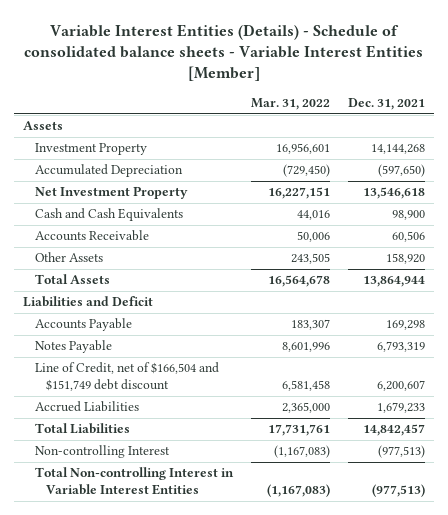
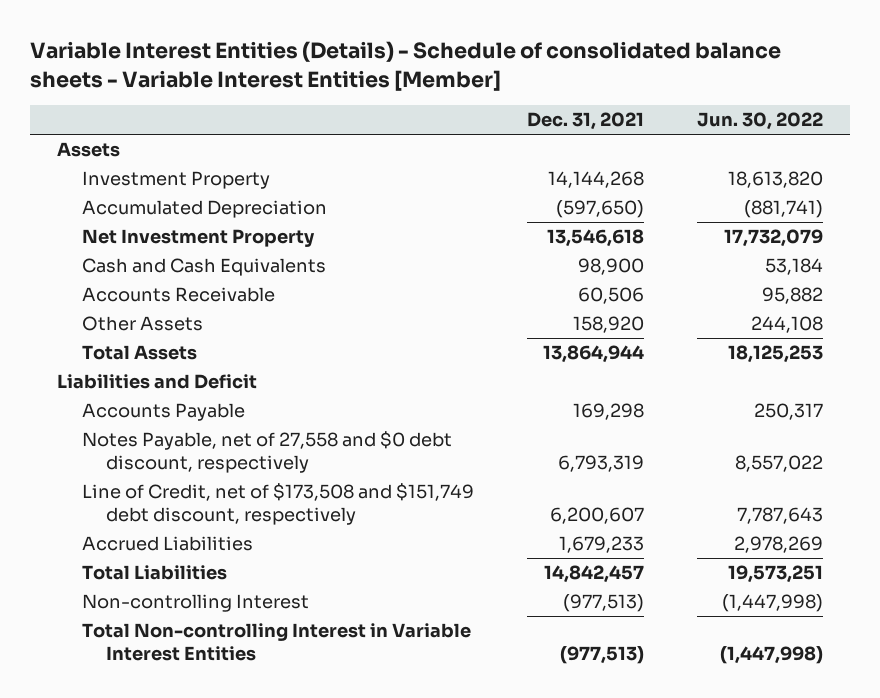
[250,98,330,111] Mar. 31, 2022 -> none
none -> [696,112,823,131] Jun. 30, 2022
[34,340,112,354] Notes Payable -> [81,431,452,474] Notes Payable, net of 27,558 and $0 debt discount, respectively
[34,362,219,392] Line of Credit, net of $166,504 and $151,749 debt discount -> [81,483,474,526] Line of Credit, net of $173,508 and $151,749 debt discount, respectively

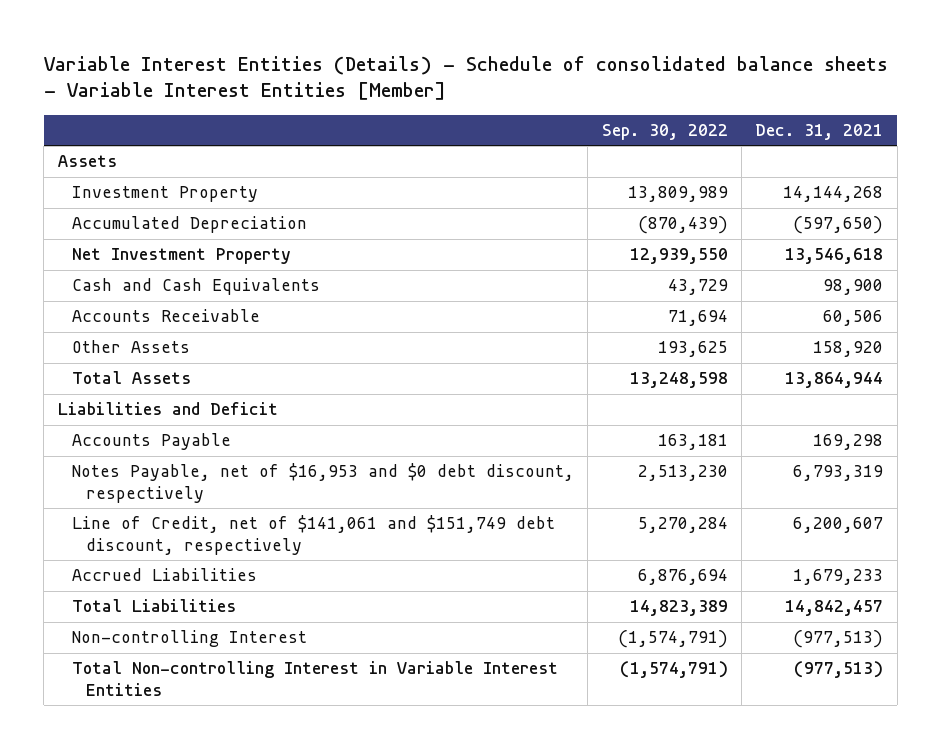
[696,112,823,131] Jun. 30, 2022 -> none
none -> [601,123,728,140] Sep. 30, 2022
[81,431,452,474] Notes Payable, net of 27,558 and $0 debt discount, respectively -> [71,463,574,503] Notes Payable, net of $16,953 and $0 debt discount, respectively
[81,483,474,526] Line of Credit, net of $173,508 and $151,749 debt discount, respectively -> [71,515,555,555] Line of Credit, net of $141,061 and $151,749 debt discount, respectively

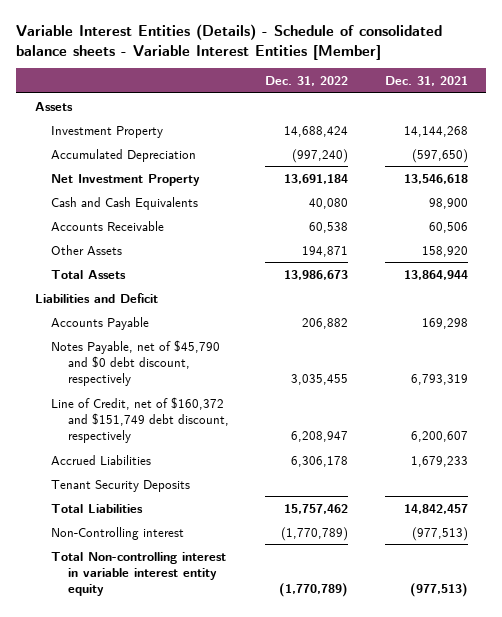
[601,123,728,140] Sep. 30, 2022 -> none
none -> [265,75,349,86] Dec. 31, 2022
[71,463,574,503] Notes Payable, net of $16,953 and $0 debt discount, respectively -> [51,339,221,387] Notes Payable, net of $45,790 and $0 debt discount, respectively
[71,515,555,555] Line of Credit, net of $141,061 and $151,749 debt discount, respectively -> [51,396,229,444] Line of Credit, net of $160,372 and $151,749 debt discount, respectively
none -> [51,479,191,492] Tenant Security Deposits
[71,630,307,648] Non-controlling Interest -> [51,526,185,540] Non-Controlling interest
[71,661,558,696] Total Non-controlling Interest in Variable Interest Entities -> [51,551,227,597] Total Non-controlling interest in variable interest entity equity

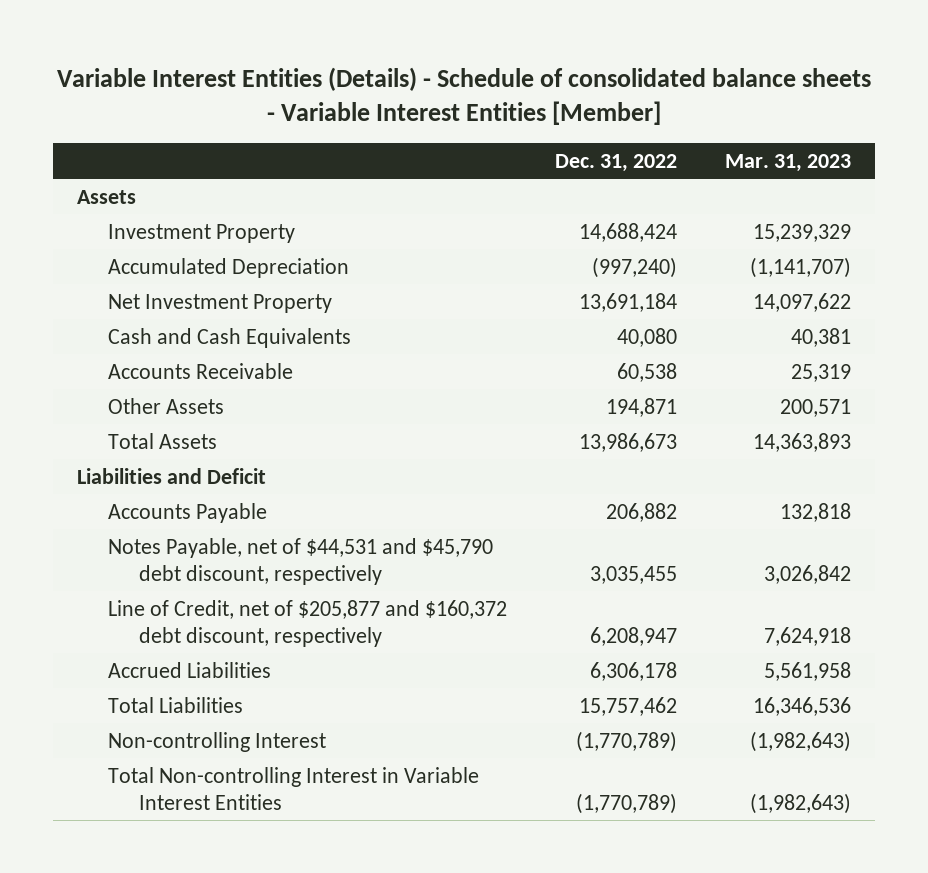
[384,75,468,86] Dec. 31, 2021 -> none
none -> [724,153,851,172] Mar. 31, 2023
[51,339,221,387] Notes Payable, net of $45,790 and $0 debt discount, respectively -> [107,537,493,585] Notes Payable, net of $44,531 and $45,790 debt discount, respectively
[51,396,229,444] Line of Credit, net of $160,372 and $151,749 debt discount, respectively -> [107,599,507,647] Line of Credit, net of $205,877 and $160,372 debt discount, respectively
[51,479,191,492] Tenant Security Deposits -> none
[51,526,185,540] Non-Controlling interest -> [107,731,326,752] Non-controlling Interest
[51,551,227,597] Total Non-controlling interest in variable interest entity equity -> [107,766,479,810] Total Non-controlling Interest in Variable Interest Entities

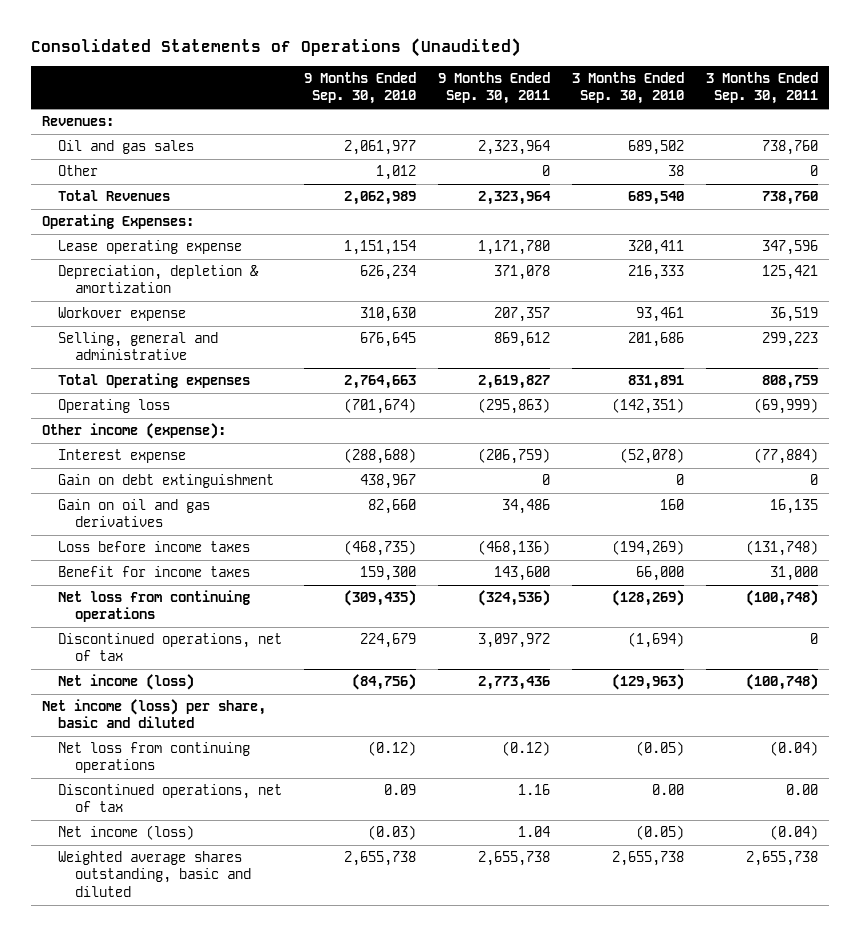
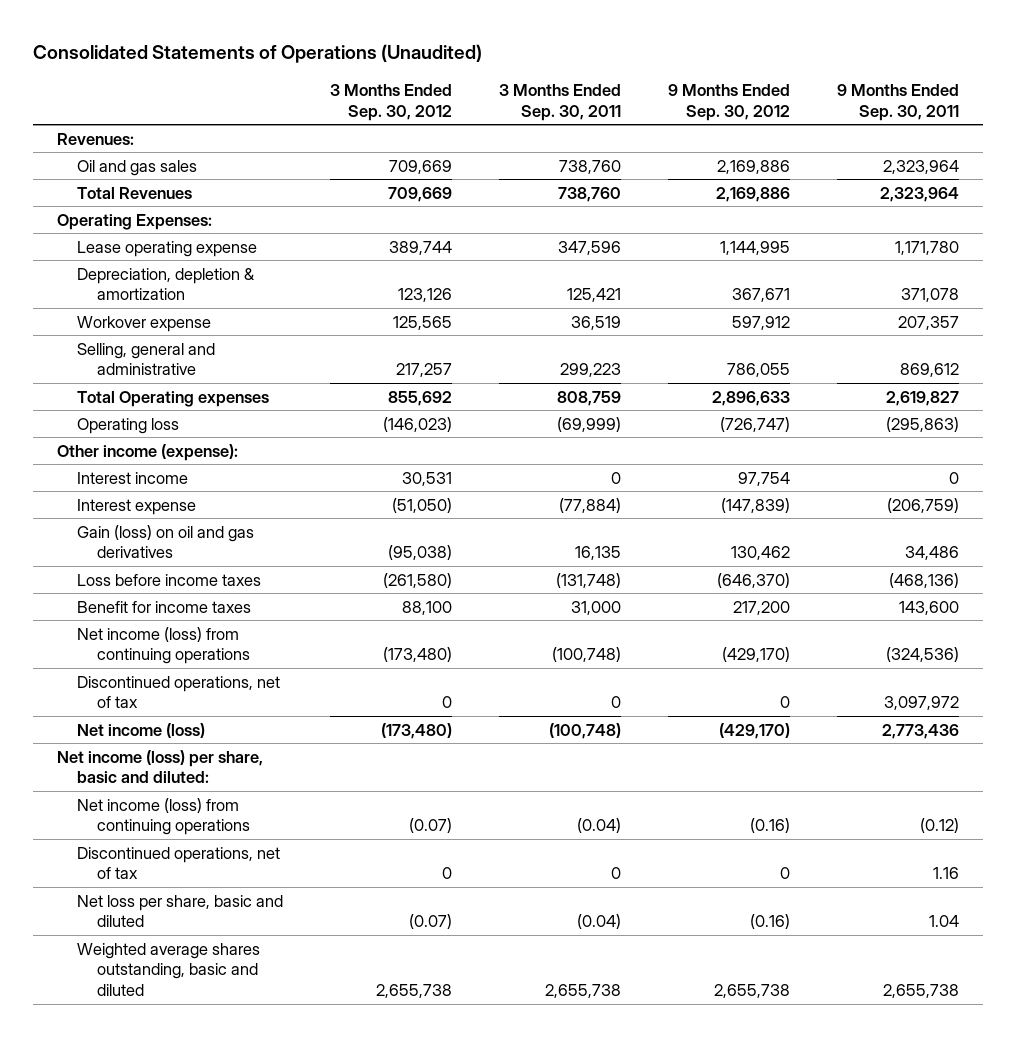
[304,72,417,105] 9 Months Ended Sep. 30, 2010 -> none
[571,72,684,105] 3 Months Ended Sep. 30, 2010 -> none
none -> [330,83,453,121] 3 Months Ended Sep. 30, 2012
none -> [668,83,791,121] 9 Months Ended Sep. 30, 2012
[58,165,99,177] Other -> none
none -> [77,471,189,484] Interest income
[58,474,275,489] Gain on debt extinguishment -> none
[58,499,211,528] Gain on oil and gas derivatives -> [77,524,255,559] Gain (loss) on oil and gas derivatives
[58,590,251,623] Net loss from continuing operations -> [77,626,251,665] Net income (loss) from continuing operations
[42,699,267,729] Net income (loss) per share, basic and diluted -> [56,749,263,784] Net income (loss) per share, basic and diluted:
[58,742,251,774] Net loss from continuing operations -> [77,797,251,836] Net income (loss) from continuing operations
[785,784,818,796] 0.00 -> [611,867,622,880] 0
[58,825,195,841] Net income (loss) -> [77,894,284,928] Net loss per share, basic and diluted

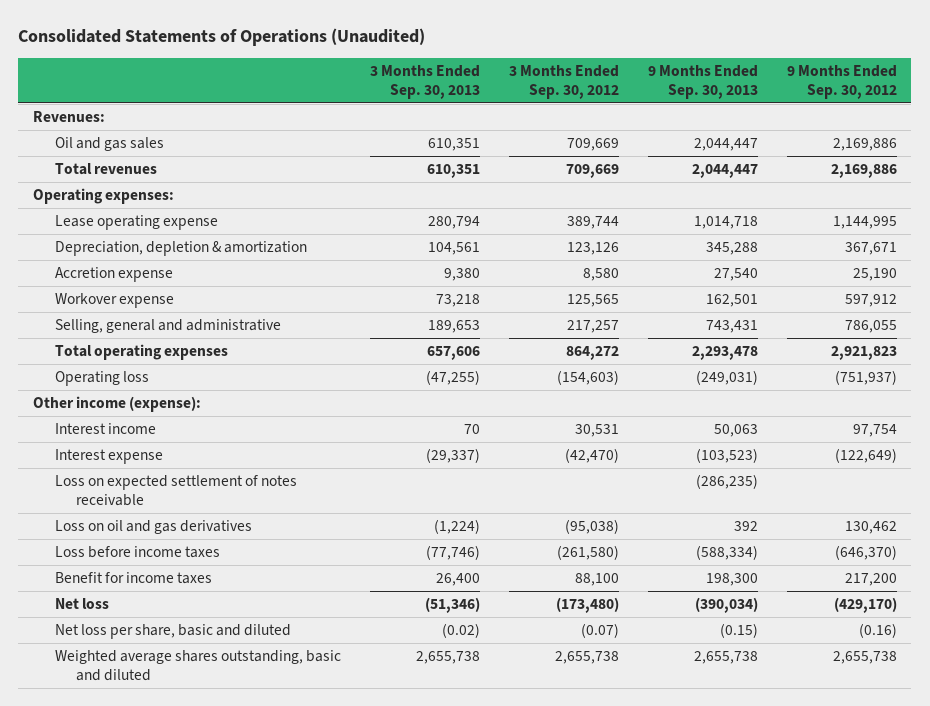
[499,83,622,121] 3 Months Ended Sep. 30, 2011 -> none
[837,83,960,121] 9 Months Ended Sep. 30, 2011 -> none
none -> [369,65,480,100] 3 Months Ended Sep. 30, 2013
none -> [647,65,758,100] 9 Months Ended Sep. 30, 2013
[77,186,193,199] Total Revenues -> [54,163,157,176] Total revenues
[56,213,212,230] Operating Expenses: -> [32,188,174,205] Operating expenses:
none -> [54,267,173,283] Accretion expense
[77,390,270,407] Total Operating expenses -> [54,344,228,361] Total operating expenses
[388,390,453,406] 855,692 -> [565,346,619,361] 864,272
[712,390,791,406] 2,896,633 -> [830,346,897,361] 2,921,823
[383,416,453,432] (146,023) -> [556,370,619,386] (154,603)
[720,416,791,432] (726,747) -> [834,370,897,386] (751,937)
[392,497,453,513] (51,050) -> [564,448,619,464] (42,470)
[721,497,791,513] (147,839) -> [834,448,897,464] (122,649)
none -> [54,475,297,507] Loss on expected settlement of notes receivable
[77,524,255,559] Gain (loss) on oil and gas derivatives -> [54,520,252,535] Loss on oil and gas derivatives
[77,626,251,665] Net income (loss) from continuing operations -> none
[77,675,281,709] Discontinued operations, net of tax -> none
[56,749,263,784] Net income (loss) per share, basic and diluted: -> none
[77,797,251,836] Net income (loss) from continuing operations -> none
[77,846,281,880] Discontinued operations, net of tax -> none
[77,722,206,738] Net income (loss) -> [54,598,109,610] Net loss

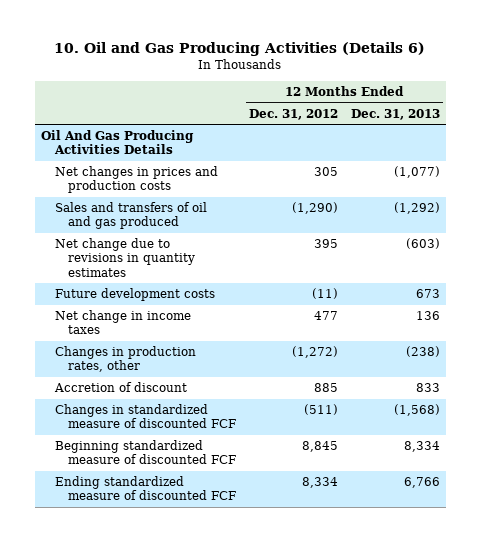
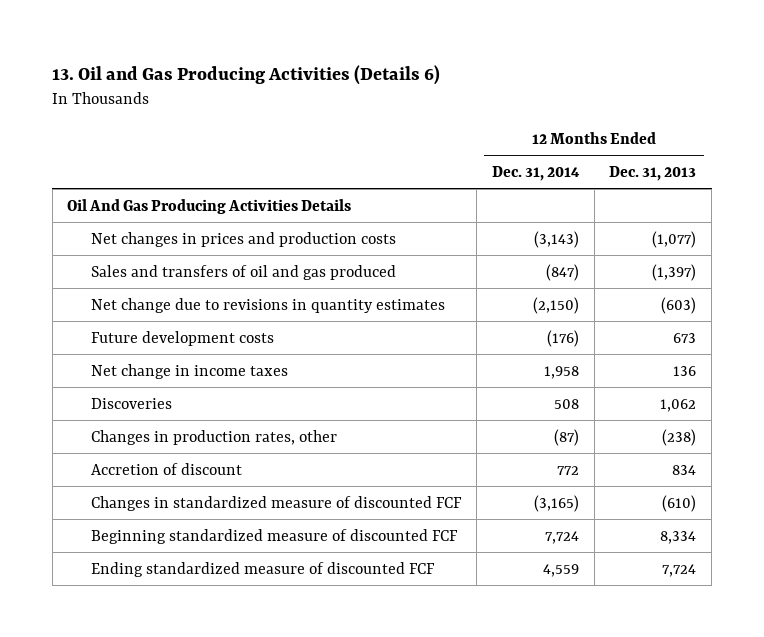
[54,42,426,57] 10. Oil and Gas Producing Activities (Details 6) -> [52,64,441,85] 13. Oil and Gas Producing Activities (Details 6)
[249,108,339,120] Dec. 31, 2012 -> none
none -> [491,165,580,181] Dec. 31, 2014
[393,202,440,215] (1,292) -> [652,263,697,281] (1,397)
none -> [91,397,173,409] Discoveries
[415,383,440,393] 833 -> [672,464,697,475] 834
[393,404,440,417] (1,568) -> [662,494,697,512] (610)
[403,477,440,489] 6,766 -> [662,563,697,577] 7,724

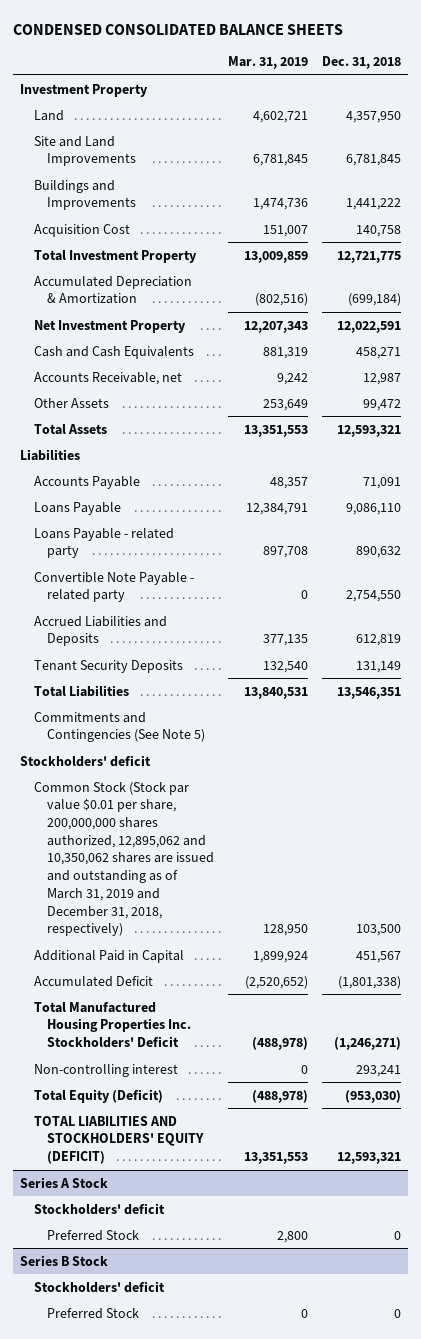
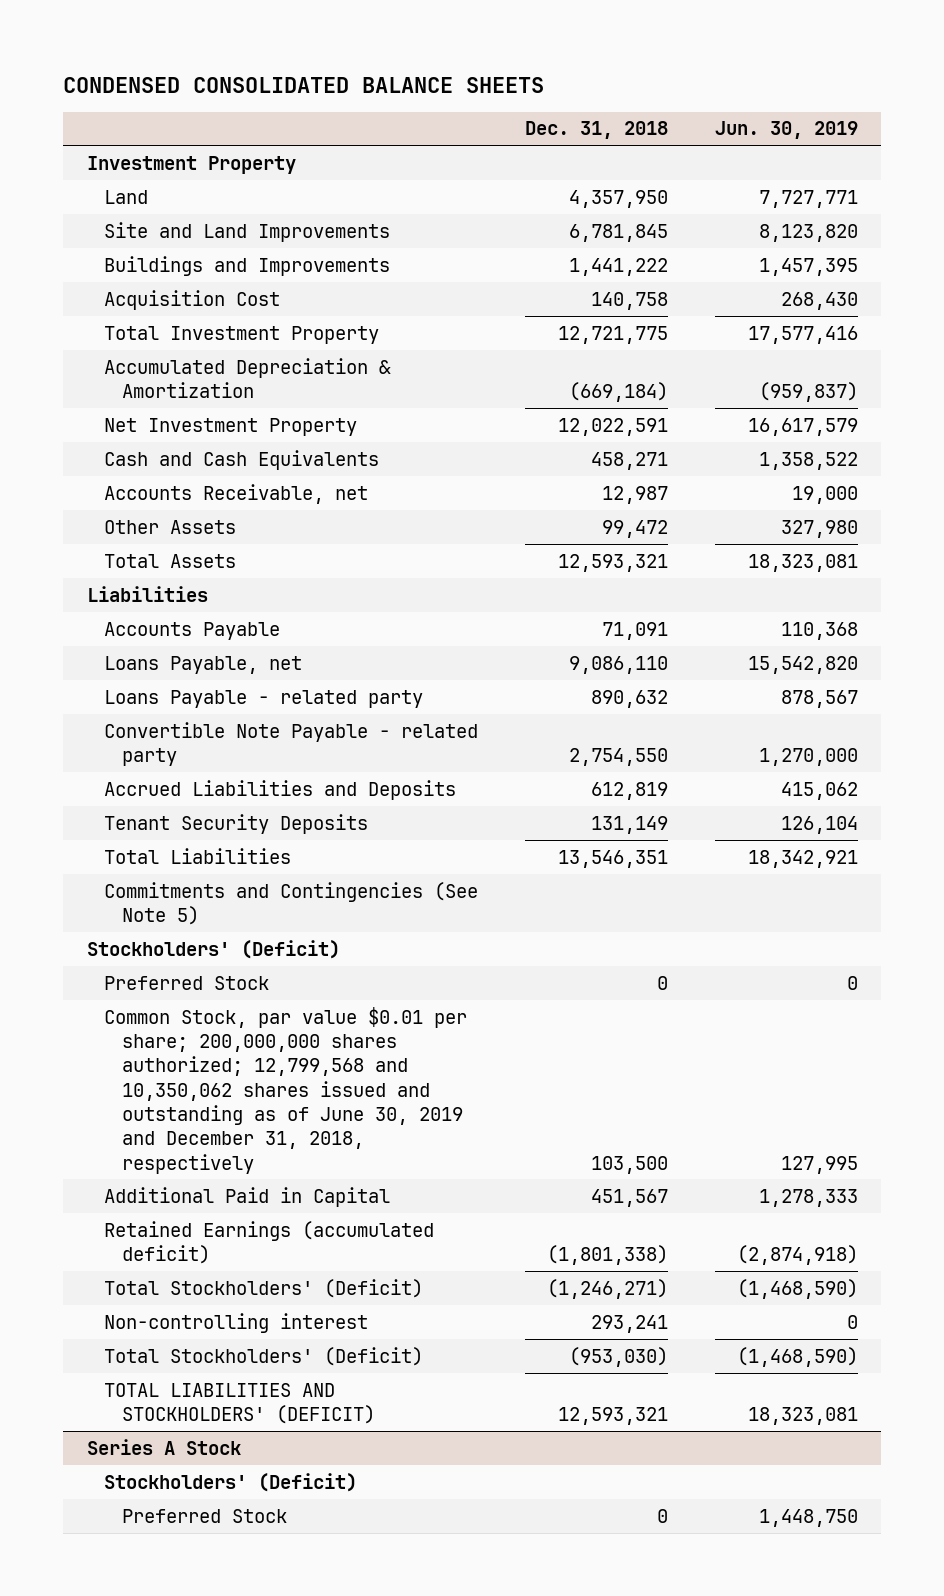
[227,56,308,70] Mar. 31, 2019 -> none
none -> [714,121,858,140] Jun. 30, 2019
[347,293,401,307] (699,184) -> [568,382,668,403] (669,184)
[33,501,121,515] Loans Payable -> [104,655,303,674] Loans Payable, net
[20,754,152,767] Stockholders' deficit -> [86,939,340,959] Stockholders' (Deficit)
none -> [104,975,270,990] Preferred Stock
[33,781,214,937] Common Stock (Stock par value $0.01 per share, 200,000,000 shares authorized, 12,895,062 and 10,350,062 shares are issued and outstanding as of March 31, 2019 and December 31, 2018, respectively) -> [104,1006,468,1174] Common Stock, par value $0.01 per share; 200,000,000 shares authorized; 12,799,568 and 10,350,062 shares issued and outstanding as of June 30, 2019 and December 31, 2018, respectively
[33,975,153,987] Accumulated Deficit -> [104,1220,435,1265] Retained Earnings (accumulated deficit)
[33,1001,191,1049] Total Manufactured Housing Properties Inc. Stockholders' Deficit -> [104,1278,424,1298] Total Stockholders' (Deficit)
[33,1088,163,1103] Total Equity (Deficit) -> [104,1346,424,1366] Total Stockholders' (Deficit)
[33,1115,204,1165] TOTAL LIABILITIES AND STOCKHOLDERS' EQUITY (DEFICIT) -> [104,1382,375,1425] TOTAL LIABILITIES AND STOCKHOLDERS' (DEFICIT)
[46,1229,139,1241] Preferred Stock -> none
[20,1254,109,1266] Series B Stock -> none
[33,1280,165,1293] Stockholders' deficit -> none
[33,1202,165,1215] Stockholders' deficit -> [104,1472,358,1492] Stockholders' (Deficit)

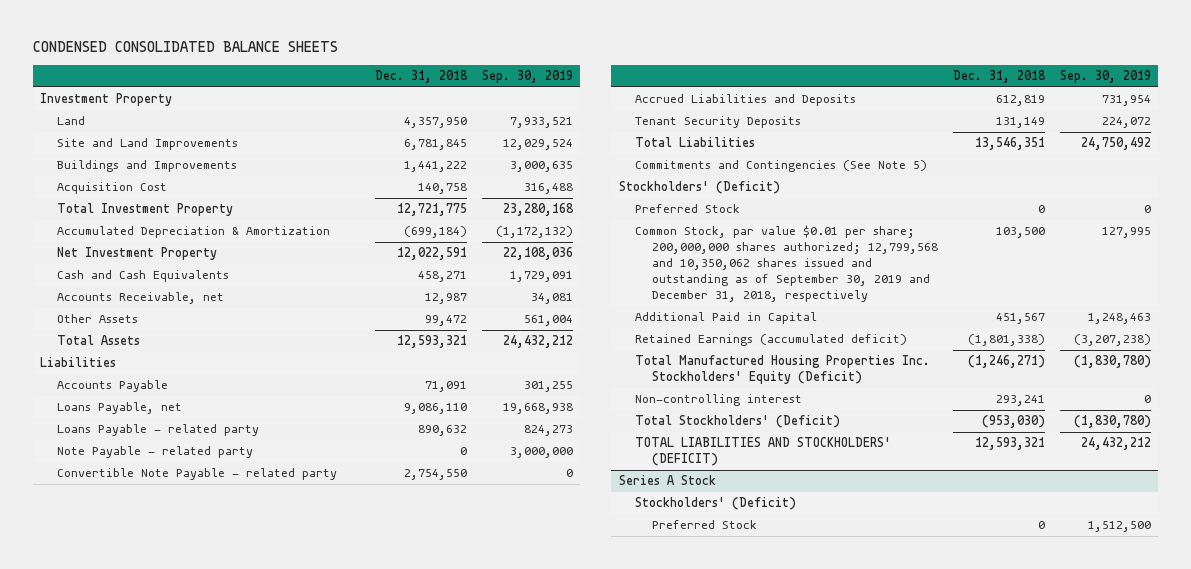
[714,121,858,140] Jun. 30, 2019 -> none
none -> [481,69,573,83] Sep. 30, 2019
[568,382,668,403] (669,184) -> [403,226,467,239] (699,184)
none -> [56,446,253,459] Note Payable - related party
[104,1006,468,1174] Common Stock, par value $0.01 per share; 200,000,000 shares authorized; 12,799,568 and 10,350,062 shares issued and outstanding as of June 30, 2019 and December 31, 2018, respectively -> [635,225,939,303] Common Stock, par value $0.01 per share; 200,000,000 shares authorized; 12,799,568 and 10,350,062 shares issued and outstanding as of September 30, 2019 and December 31, 2018, respectively
[104,1278,424,1298] Total Stockholders' (Deficit) -> [635,355,931,385] Total Manufactured Housing Properties Inc. Stockholders' Equity (Deficit)

